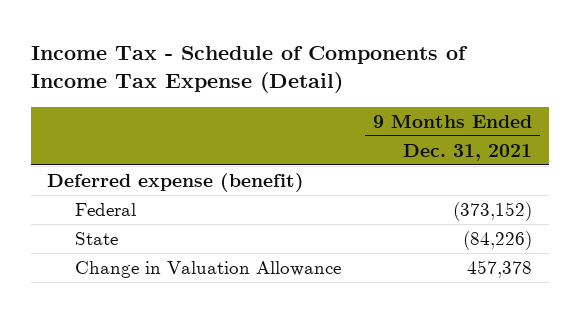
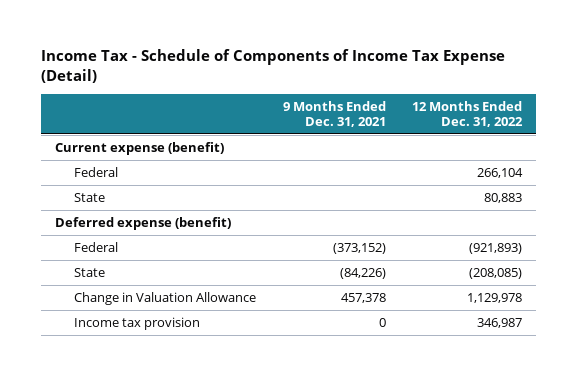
none -> [412,100,524,127] 12 Months Ended Dec. 31, 2022
none -> [54,141,224,155] Current expense (benefit)
none -> [73,166,118,177] Federal
none -> [73,192,105,202] State
none -> [73,316,200,330] Income tax provision

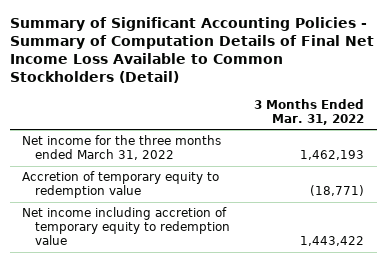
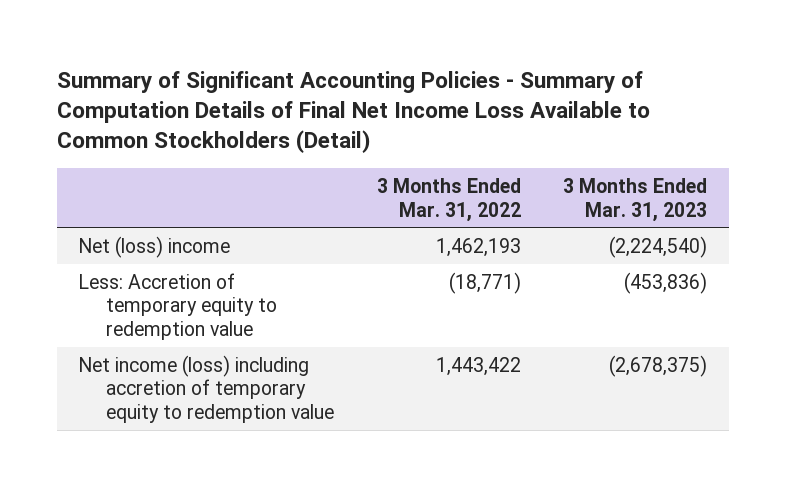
none -> [563,177,708,222] 3 Months Ended Mar. 31, 2023
[22,135,222,161] Net income for the three months ended March 31, 2022 -> [78,235,231,258] Net (loss) income
[22,171,220,199] Accretion of temporary equity to redemption value -> [78,272,278,341] Less: Accretion of temporary equity to redemption value
[22,207,230,246] Net income including accretion of temporary equity to redemption value -> [78,354,335,424] Net income (loss) including accretion of temporary equity to redemption value

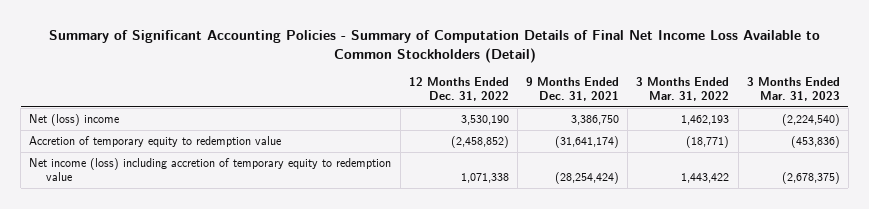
none -> [408,76,509,101] 12 Months Ended Dec. 31, 2022
none -> [526,76,620,101] 9 Months Ended Dec. 31, 2021
[78,272,278,341] Less: Accretion of temporary equity to redemption value -> [29,136,282,148] Accretion of temporary equity to redemption value

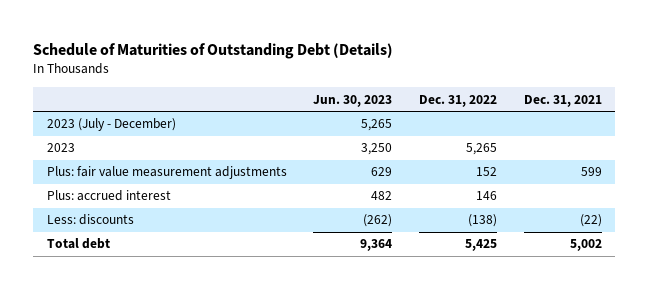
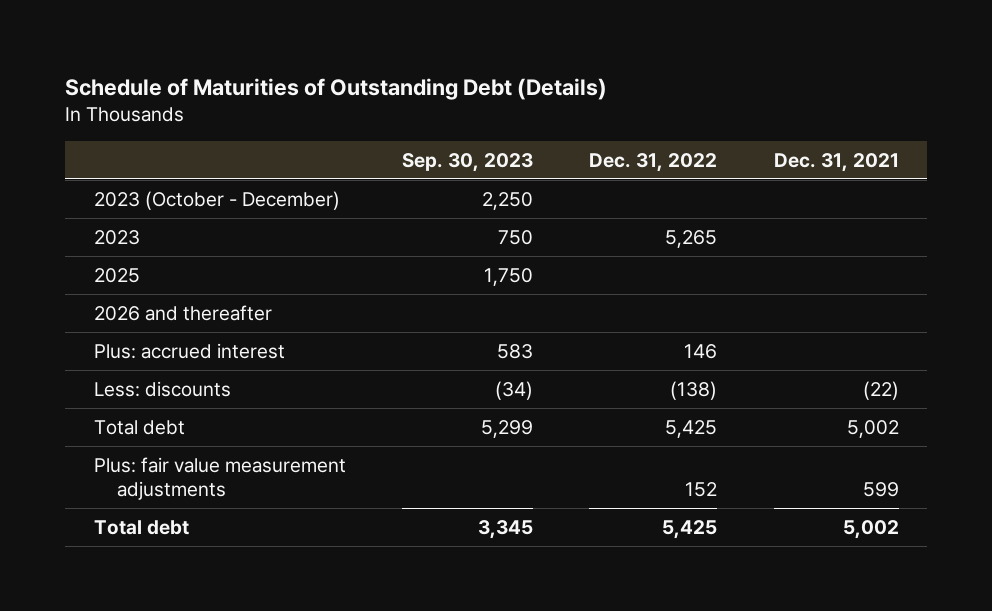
[313,94,393,107] Jun. 30, 2023 -> none
none -> [402,152,534,172] Sep. 30, 2023
[46,118,176,132] 2023 (July - December) -> [93,190,340,210] 2023 (October - December)
none -> [93,267,140,283] 2025
none -> [93,304,272,321] 2026 and thereafter
[46,166,287,180] Plus: fair value measurement adjustments -> [93,456,346,500] Plus: fair value measurement adjustments
none -> [93,519,189,535] Total debt

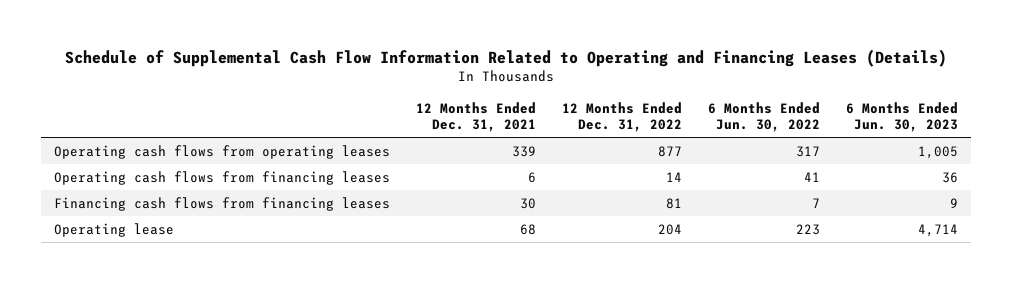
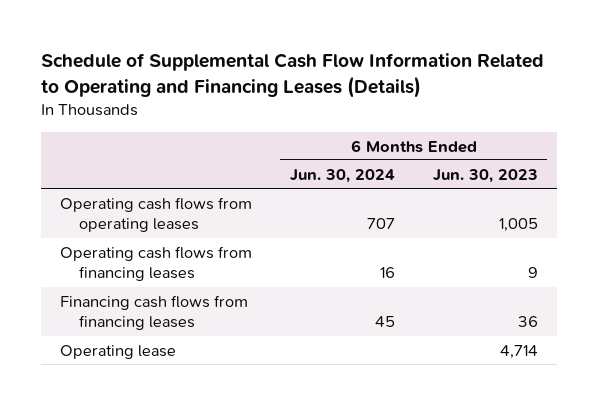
[416,101,537,132] 12 Months Ended Dec. 31, 2021 -> none
[562,101,683,132] 12 Months Ended Dec. 31, 2022 -> none
[708,101,821,132] 6 Months Ended Jun. 30, 2022 -> none
none -> [289,168,395,183] Jun. 30, 2024
[942,171,959,183] 36 -> [527,267,538,279] 9
[950,197,959,208] 9 -> [517,316,538,328] 36

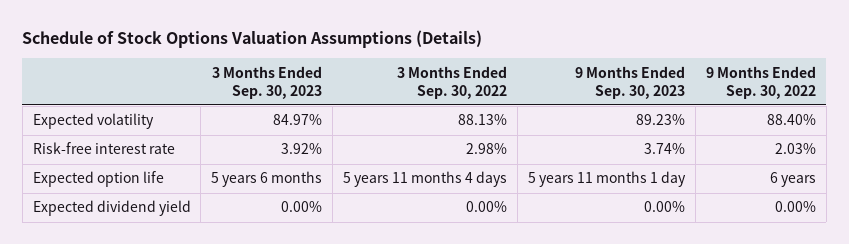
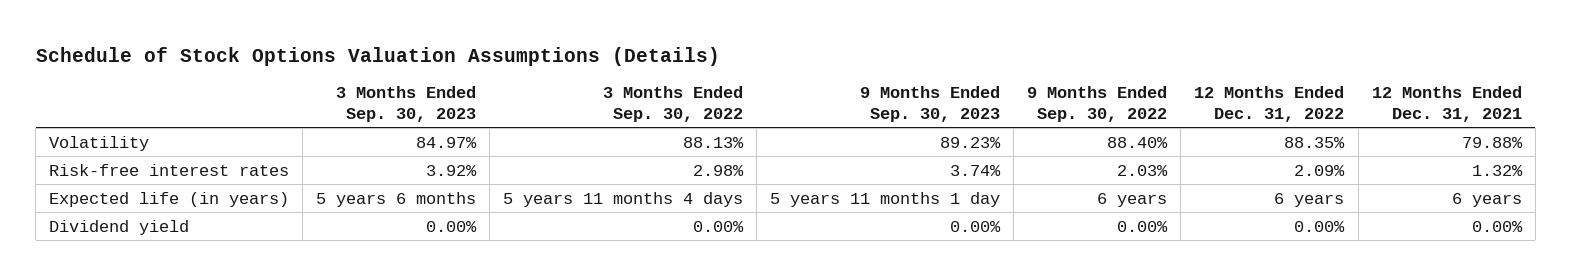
none -> [1194,86,1345,123] 12 Months Ended Dec. 31, 2022
none -> [1371,86,1522,123] 12 Months Ended Dec. 31, 2021
[32,113,154,130] Expected volatility -> [49,135,150,151] Volatility
[32,142,175,155] Risk-free interest rate -> [49,163,290,176] Risk-free interest rates
[32,171,164,188] Expected option life -> [49,191,290,207] Expected life (in years)
[32,200,191,217] Expected dividend yield -> [49,219,190,235] Dividend yield

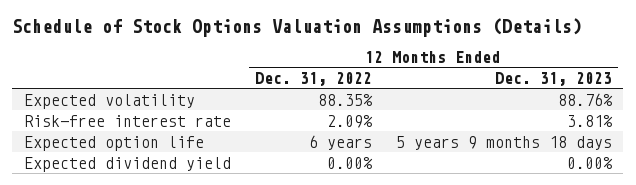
[336,86,477,123] 3 Months Ended Sep. 30, 2023 -> none
[603,86,744,123] 3 Months Ended Sep. 30, 2022 -> none
[860,86,1001,123] 9 Months Ended Sep. 30, 2023 -> none
[1027,86,1168,123] 9 Months Ended Sep. 30, 2022 -> none
[1371,86,1522,123] 12 Months Ended Dec. 31, 2021 -> none
none -> [494,71,612,86] Dec. 31, 2023
[49,135,150,151] Volatility -> [23,93,195,109] Expected volatility
[49,163,290,176] Risk-free interest rates -> [23,114,231,127] Risk-free interest rate
[49,191,290,207] Expected life (in years) -> [23,135,204,151] Expected option life
[49,219,190,235] Dividend yield -> [23,156,231,172] Expected dividend yield

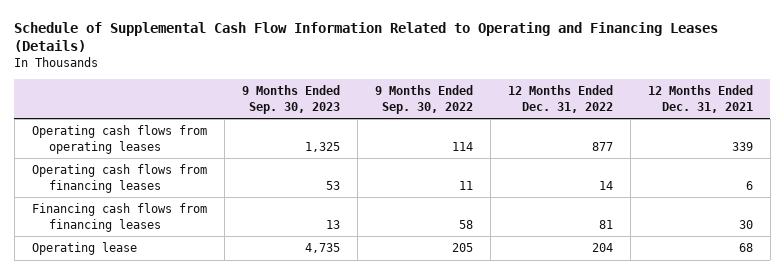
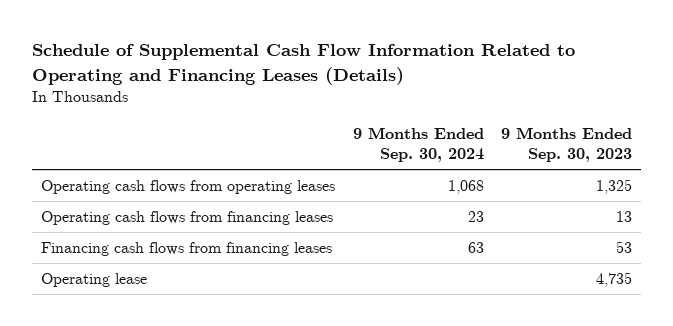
[374,85,473,114] 9 Months Ended Sep. 30, 2022 -> none
[507,85,613,113] 12 Months Ended Dec. 31, 2022 -> none
[647,85,753,113] 12 Months Ended Dec. 31, 2021 -> none
none -> [352,126,484,162] 9 Months Ended Sep. 30, 2024
[325,180,340,190] 53 -> [616,211,633,223] 13
[325,219,340,229] 13 -> [616,241,633,254] 53

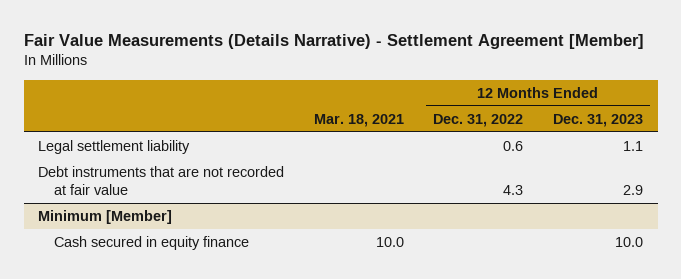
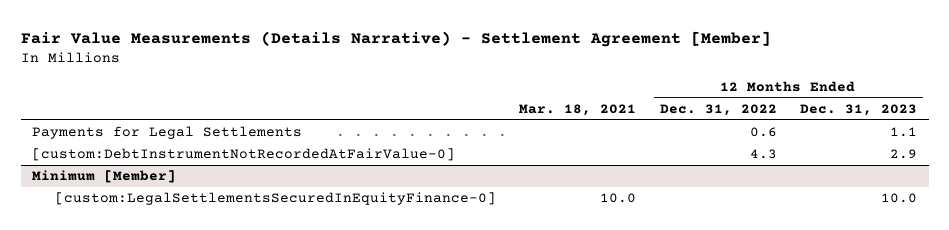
[38,139,191,154] Legal settlement liability -> [32,125,303,139] Payments for Legal Settlements
[38,165,285,196] Debt instruments that are not recorded at fair value -> [32,147,456,161] [custom:DebtInstrumentNotRecordedAtFairValue-0]
[53,235,249,250] Cash secured in equity finance -> [54,191,496,205] [custom:LegalSettlementsSecuredInEquityFinance-0]

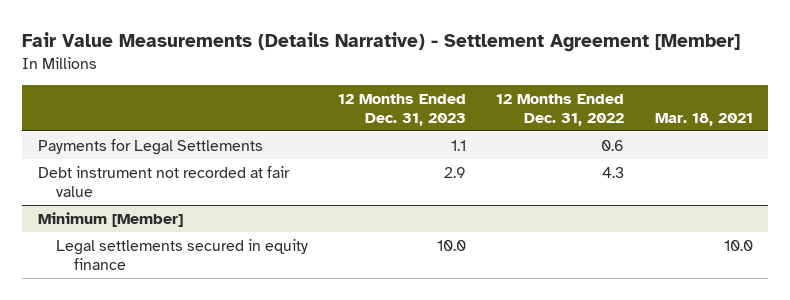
[32,147,456,161] [custom:DebtInstrumentNotRecordedAtFairValue-0] -> [37,165,290,198] Debt instrument not recorded at fair value
[54,191,496,205] [custom:LegalSettlementsSecuredInEquityFinance-0] -> [55,238,308,271] Legal settlements secured in equity finance

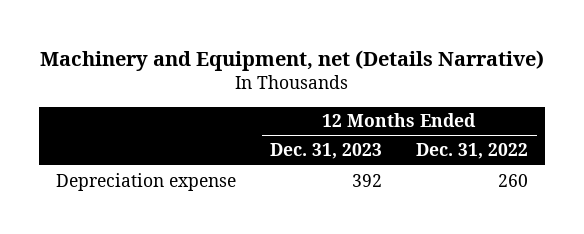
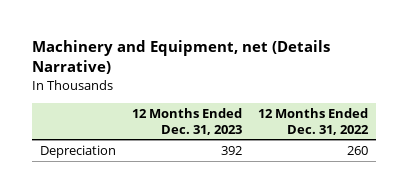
[56,172,237,191] Depreciation expense -> [39,145,116,159] Depreciation

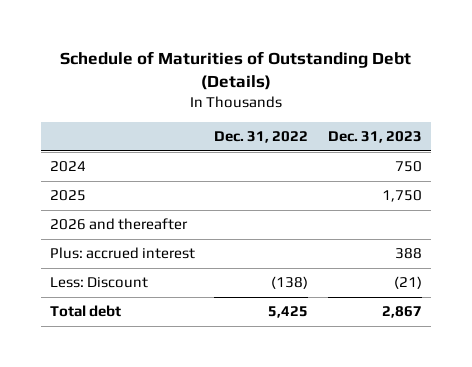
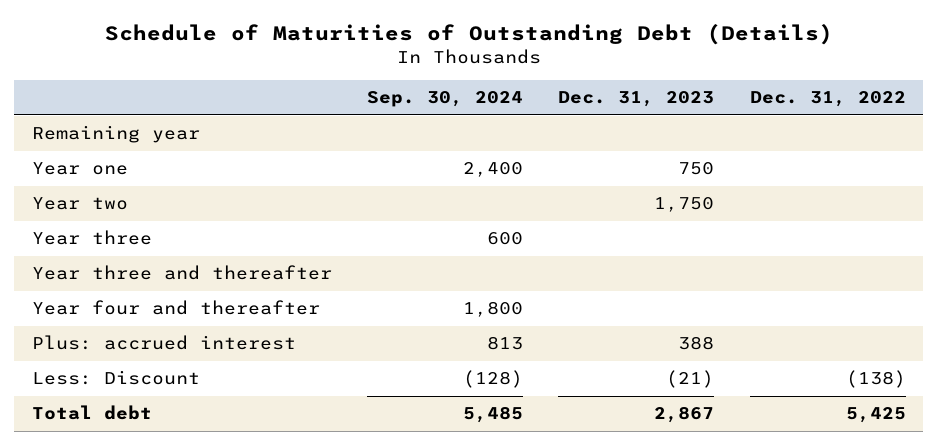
none -> [367,91,524,108] Sep. 30, 2024
none -> [31,125,200,144] Remaining year
[50,161,87,173] 2024 -> [31,162,128,176] Year one
[50,190,87,202] 2025 -> [31,197,128,211] Year two
none -> [31,230,152,246] Year three
[50,218,189,231] 2026 and thereafter -> [31,265,332,281] Year three and thereafter
none -> [31,300,320,316] Year four and thereafter

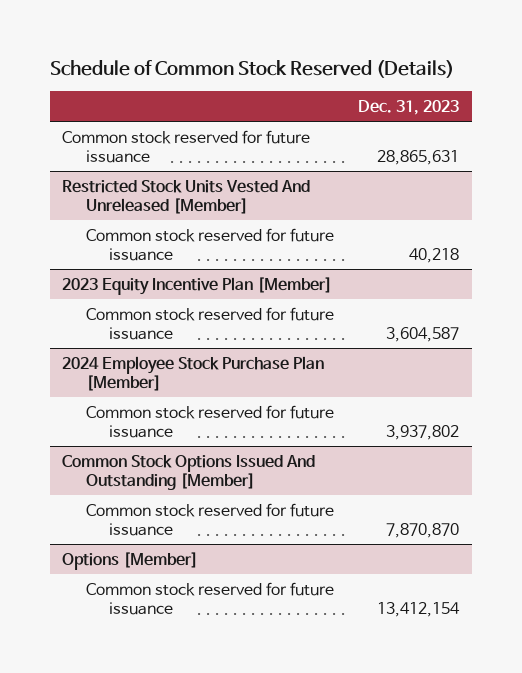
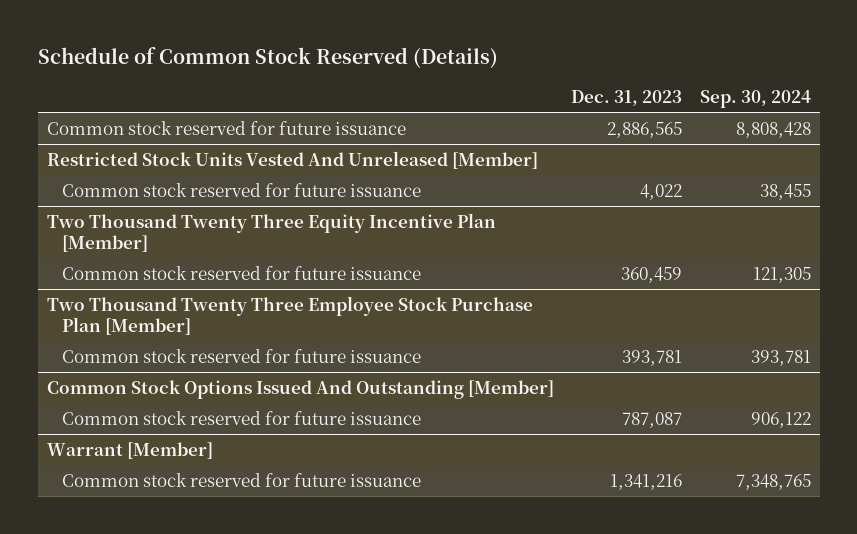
none -> [699,89,811,108] Sep. 30, 2024
[377,149,460,165] 28,865,631 -> [607,121,683,138] 2,886,565
[409,247,460,263] 40,218 -> [640,183,683,200] 4,022
[62,276,333,295] 2023 Equity Incentive Plan [Member] -> [46,212,496,252] Two Thousand Twenty Three Equity Incentive Plan [Member]
[386,326,460,342] 3,604,587 -> [621,266,683,283] 360,459
[62,355,325,391] 2024 Employee Stock Purchase Plan [Member] -> [46,295,533,335] Two Thousand Twenty Three Employee Stock Purchase Plan [Member]
[386,424,460,440] 3,937,802 -> [622,349,683,366] 393,781
[62,551,199,570] Options [Member] -> none
[386,522,460,538] 7,870,870 -> [622,411,683,428] 787,087
none -> [46,441,213,459] Warrant [Member]
[377,601,461,617] 13,412,154 -> [610,473,683,490] 1,341,216

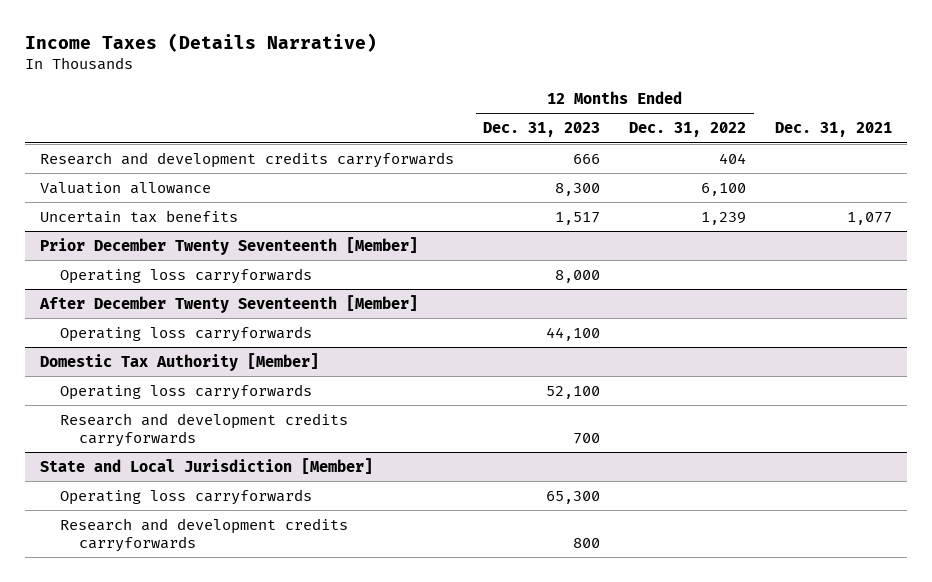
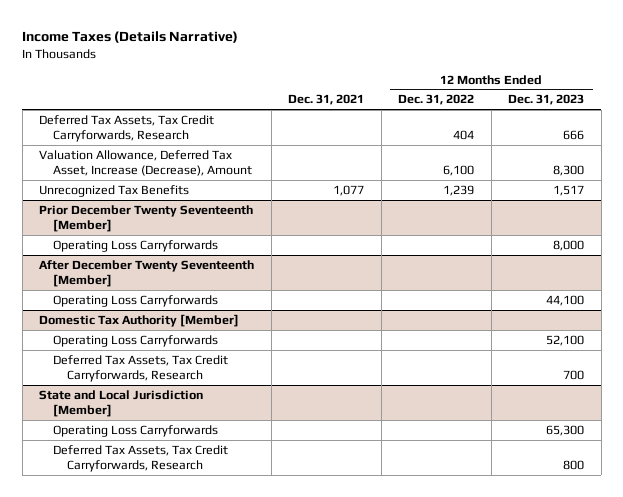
[39,152,454,169] Research and development credits carryforwards -> [39,114,215,143] Deferred Tax Assets, Tax Credit Carryforwards, Research
[39,182,211,195] Valuation allowance -> [39,149,252,177] Valuation Allowance, Deferred Tax Asset, Increase (Decrease), Amount
[39,210,238,224] Uncertain tax benefits -> [39,184,190,197] Unrecognized Tax Benefits
[59,268,312,285] Operating loss carryforwards -> [52,239,218,252] Operating Loss Carryforwards
[59,326,312,343] Operating loss carryforwards -> [52,294,218,307] Operating Loss Carryforwards
[59,384,312,401] Operating loss carryforwards -> [52,334,218,347] Operating Loss Carryforwards
[59,413,348,448] Research and development credits carryforwards -> [52,354,228,383] Deferred Tax Assets, Tax Credit Carryforwards, Research
[59,489,312,506] Operating loss carryforwards -> [52,424,218,437] Operating Loss Carryforwards
[59,518,348,553] Research and development credits carryforwards -> [52,444,228,473] Deferred Tax Assets, Tax Credit Carryforwards, Research

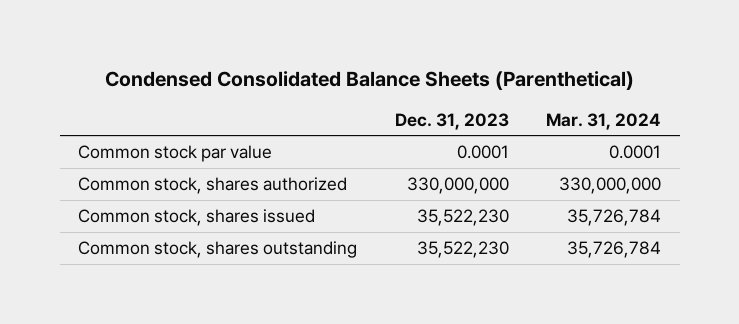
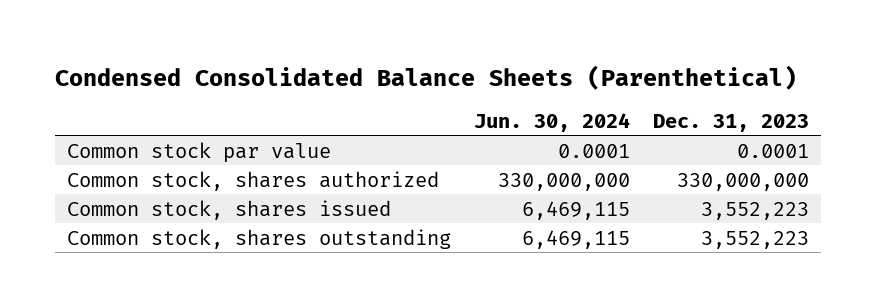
[546,112,662,130] Mar. 31, 2024 -> none
none -> [473,112,630,132] Jun. 30, 2024
[416,208,509,226] 35,522,230 -> [701,201,810,220] 3,552,223
[416,240,509,258] 35,522,230 -> [701,230,810,249] 3,552,223

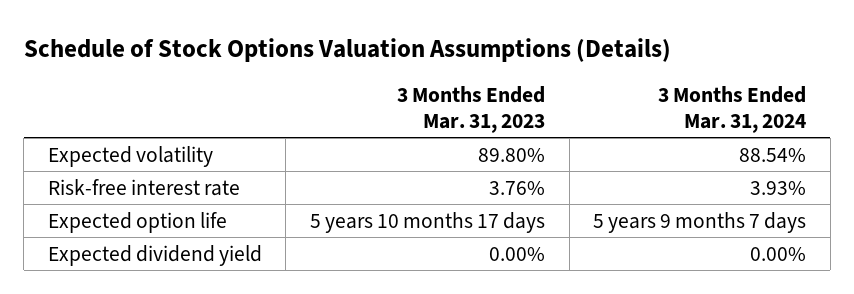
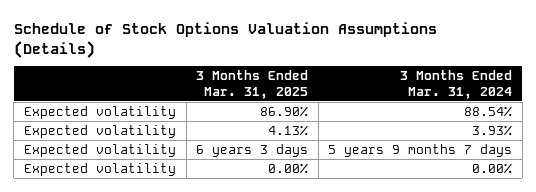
[397,86,546,133] 3 Months Ended Mar. 31, 2023 -> none
none -> [196,70,309,99] 3 Months Ended Mar. 31, 2025
[47,178,240,196] Risk-free interest rate -> [23,124,176,138] Expected volatility
[47,211,227,233] Expected option life -> [23,143,176,157] Expected volatility
[47,244,262,266] Expected dividend yield -> [23,162,176,176] Expected volatility

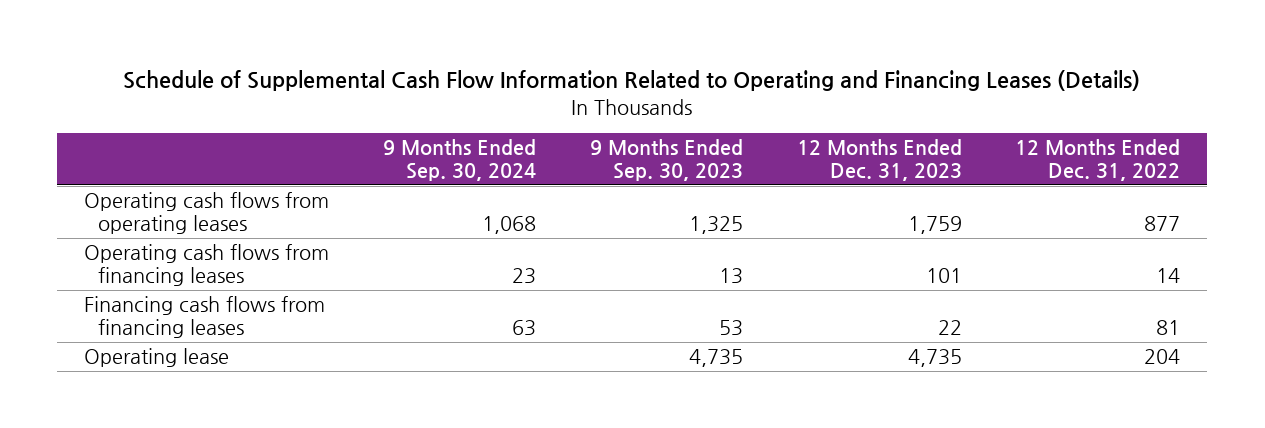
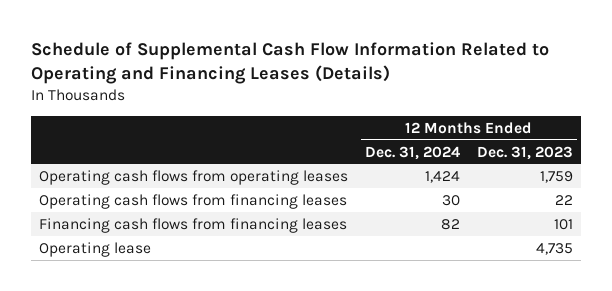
[383,138,537,182] 9 Months Ended Sep. 30, 2024 -> none
[589,138,743,182] 9 Months Ended Sep. 30, 2023 -> none
[1015,138,1181,182] 12 Months Ended Dec. 31, 2022 -> none
none -> [364,145,460,160] Dec. 31, 2024
[925,268,962,284] 101 -> [554,194,573,205] 22
[937,320,962,336] 22 -> [553,218,573,230] 101

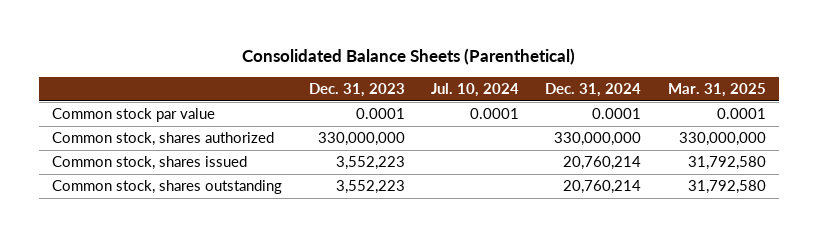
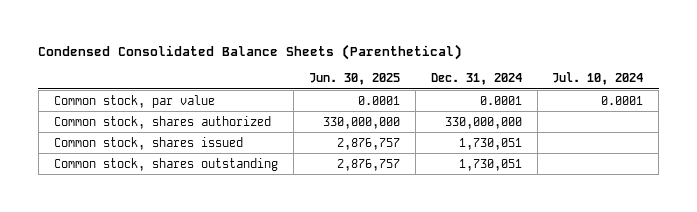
[242,48,576,66] Consolidated Balance Sheets (Parenthetical) -> [38,44,463,61] Condensed Consolidated Balance Sheets (Parenthetical)
[308,83,405,98] Dec. 31, 2023 -> none
[667,83,766,98] Mar. 31, 2025 -> none
none -> [308,73,400,86] Jun. 30, 2025
[52,108,216,123] Common stock par value -> [53,94,215,108] Common stock, par value
[563,156,642,171] 20,760,214 -> [458,137,522,150] 1,730,051
[563,180,642,195] 20,760,214 -> [458,158,522,171] 1,730,051

